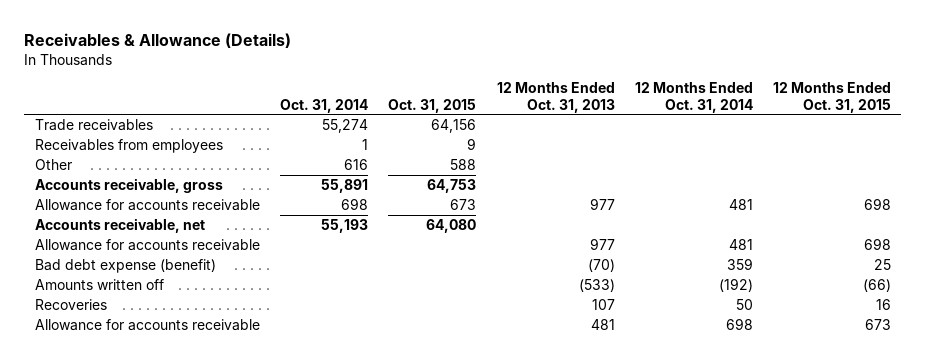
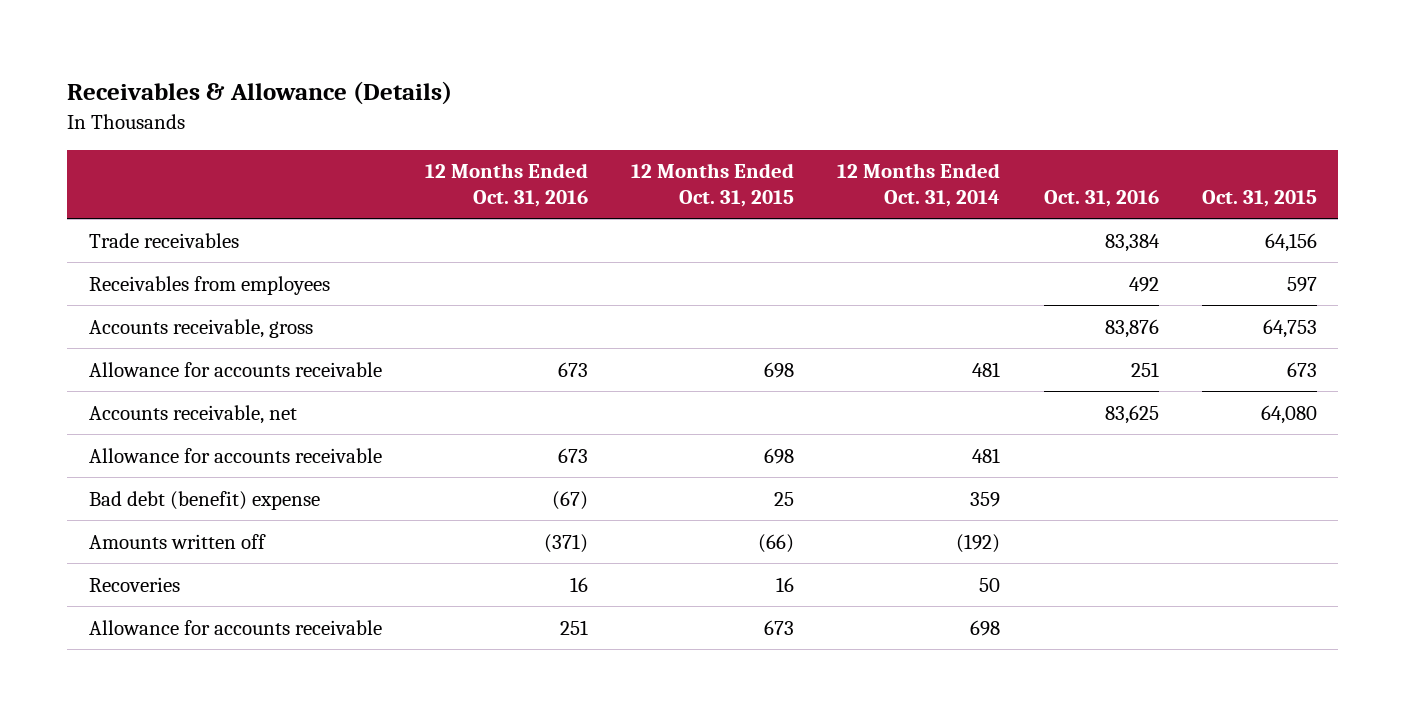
[279,98,368,113] Oct. 31, 2014 -> none
[496,82,615,113] 12 Months Ended Oct. 31, 2013 -> none
none -> [425,163,589,208] 12 Months Ended Oct. 31, 2016
none -> [1043,190,1159,208] Oct. 31, 2016
[34,159,72,171] Other -> none
[467,138,477,151] 9 -> [1286,276,1317,292] 597
[34,259,216,274] Bad debt expense (benefit) -> [88,490,320,510] Bad debt (benefit) expense

